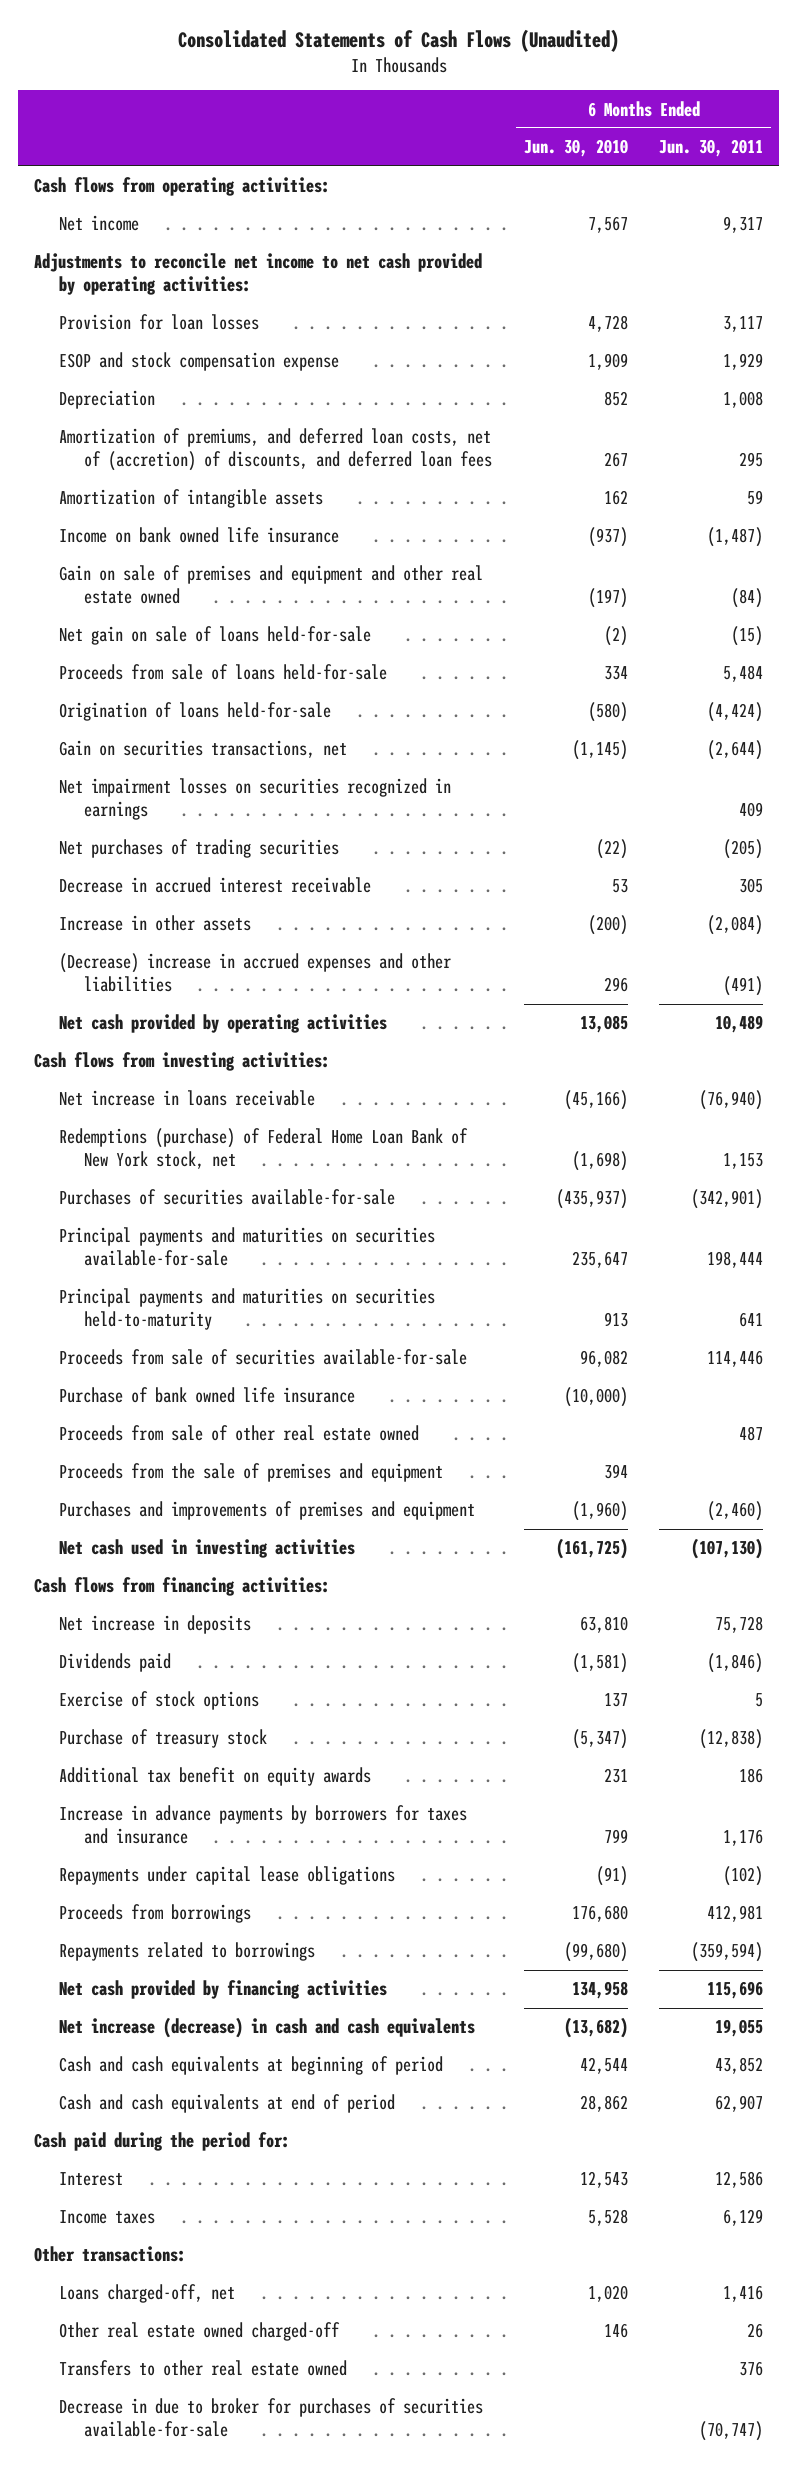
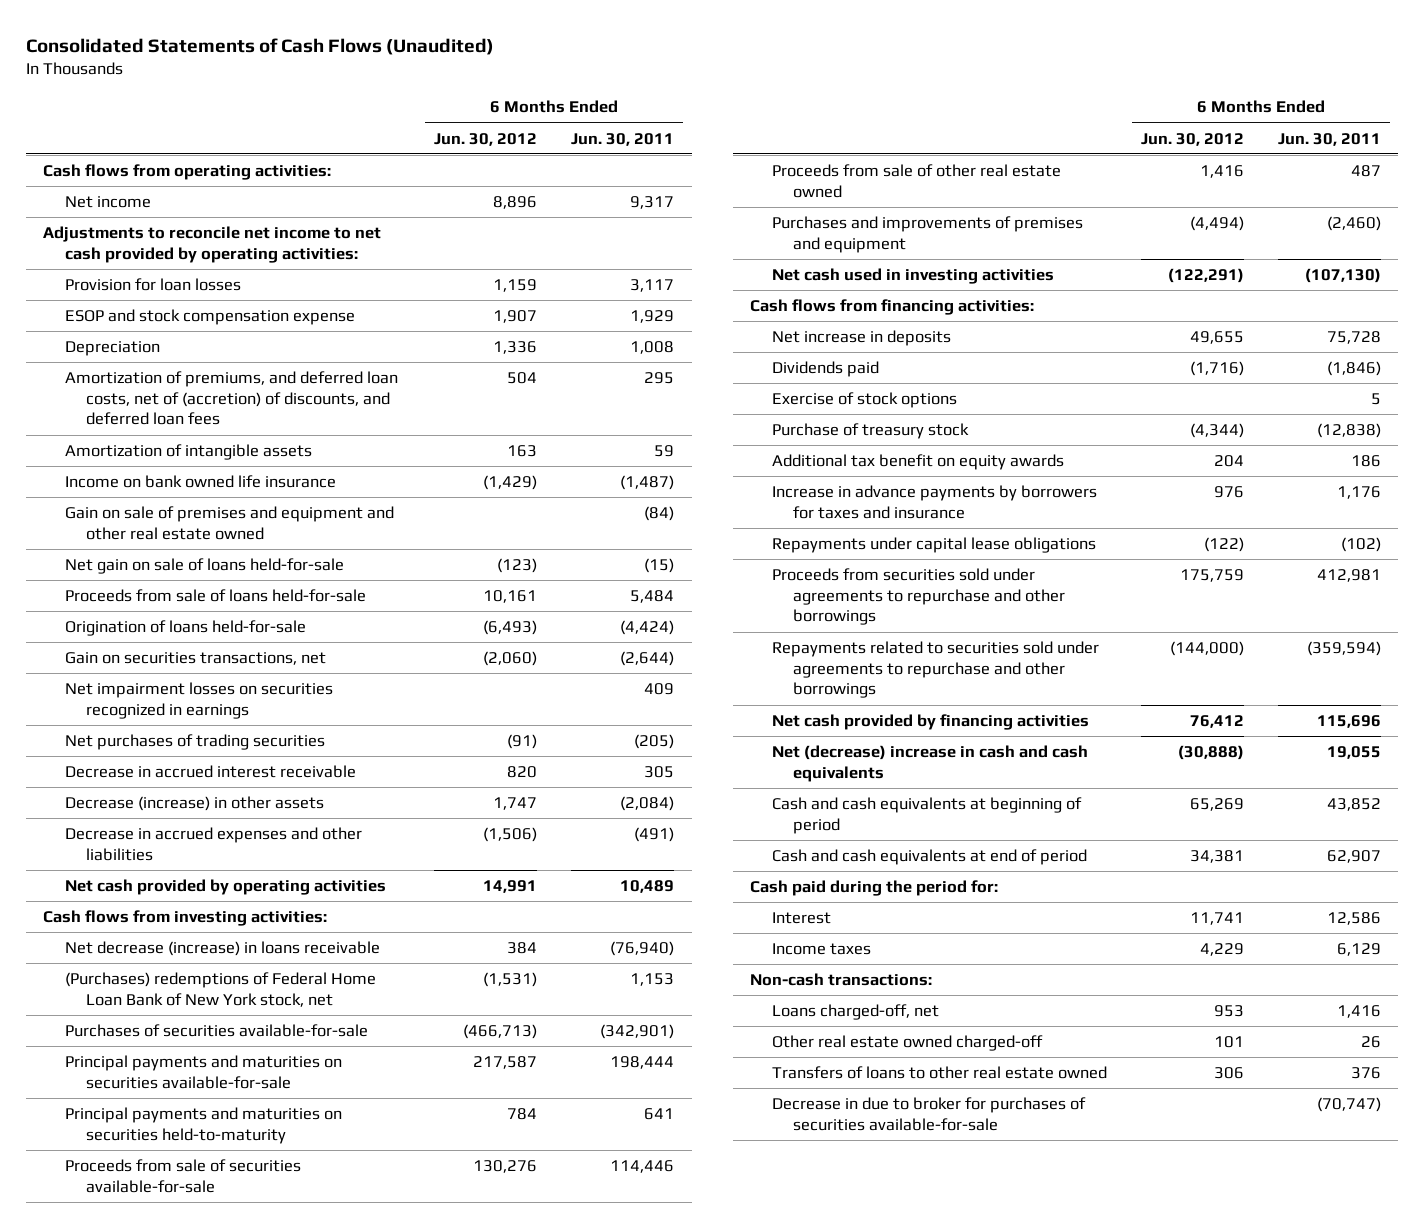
[523,139,628,158] Jun. 30, 2010 -> none
none -> [434,132,538,146] Jun. 30, 2012
[59,915,252,932] Increase in other assets -> [64,796,324,812] Decrease (increase) in other assets
[59,953,452,993] (Decrease) increase in accrued expenses and other liabilities -> [64,827,362,861] Decrease in accrued expenses and other liabilities
[59,1090,316,1107] Net increase in loans receivable -> [64,941,380,957] Net decrease (increase) in loans receivable
[59,1128,469,1170] Redemptions (purchase) of Federal Home Loan Bank of New York stock, net -> [64,972,376,1007] (Purchases) redemptions of Federal Home Loan Bank of New York stock, net
[59,1387,356,1404] Purchase of bank owned life insurance -> none
[59,1463,444,1483] Proceeds from the sale of premises and equipment -> none
[59,1904,252,1924] Proceeds from borrowings -> [771,568,1065,626] Proceeds from securities sold under agreements to repurchase and other borrowings
[59,1942,316,1962] Repayments related to borrowings -> [771,641,1099,699] Repayments related to securities sold under agreements to repurchase and other borrowings
[59,2017,476,2039] Net increase (decrease) in cash and cash equivalents -> [771,745,1088,782] Net (decrease) increase in cash and cash equivalents
[34,2246,187,2263] Other transactions: -> [750,973,933,987] Non-cash transactions:
[59,2360,348,2377] Transfers to other real estate owned -> [771,1066,1107,1080] Transfers of loans to other real estate owned

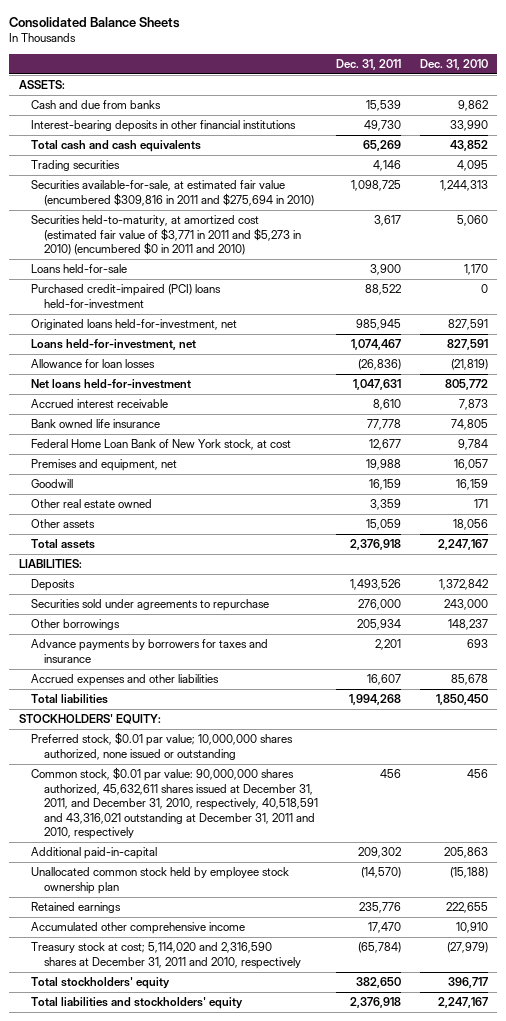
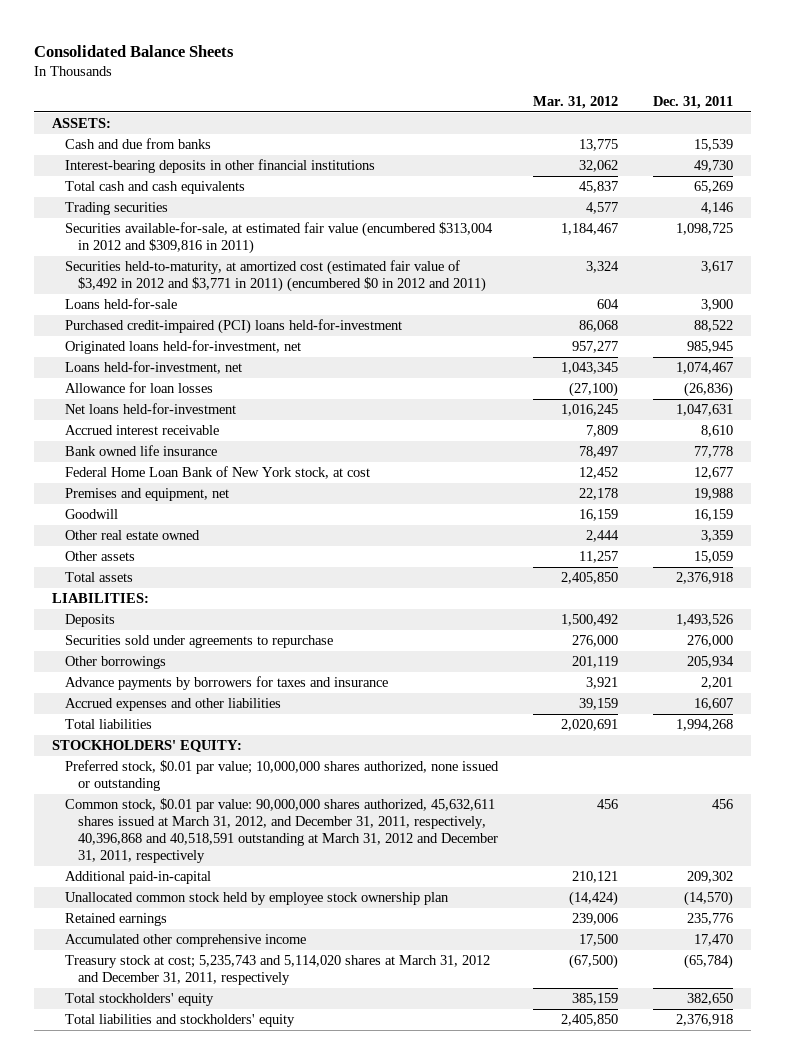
[419,58,488,70] Dec. 31, 2010 -> none
none -> [532,95,618,109] Mar. 31, 2012
[31,180,315,206] Securities available-for-sale, at estimated fair value (encumbered $309,816 in 2011 and $275,694 in 2010) -> [64,222,493,255] Securities available-for-sale, at estimated fair value (encumbered $313,004 in 2012 and $309,816 in 2011)
[31,215,302,256] Securities held-to-maturity, at amortized cost (estimated fair value of $3,771 in 2011 and $5,273 in 2010) (encumbered $0 in 2011 and 2010) -> [64,260,486,293] Securities held-to-maturity, at amortized cost (estimated fair value of $3,492 in 2012 and $3,771 in 2011) (encumbered $0 in 2012 and 2011)
[31,767,319,840] Common stock, $0.01 par value: 90,000,000 shares authorized, 45,632,611 shares issued at December 31, 2011, and December 31, 2010, respectively, 40,518,591 and 43,316,021 outstanding at December 31, 2011 and 2010, respectively -> [64,798,498,864] Common stock, $0.01 par value: 90,000,000 shares authorized, 45,632,611 shares issued at March 31, 2012, and December 31, 2011, respectively, 40,396,868 and 40,518,591 outstanding at March 31, 2012 and December 31, 2011, respectively
[31,942,302,969] Treasury stock at cost; 5,114,020 and 2,316,590 shares at December 31, 2011 and 2010, respectively -> [64,955,490,986] Treasury stock at cost; 5,235,743 and 5,114,020 shares at March 31, 2012 and December 31, 2011, respectively

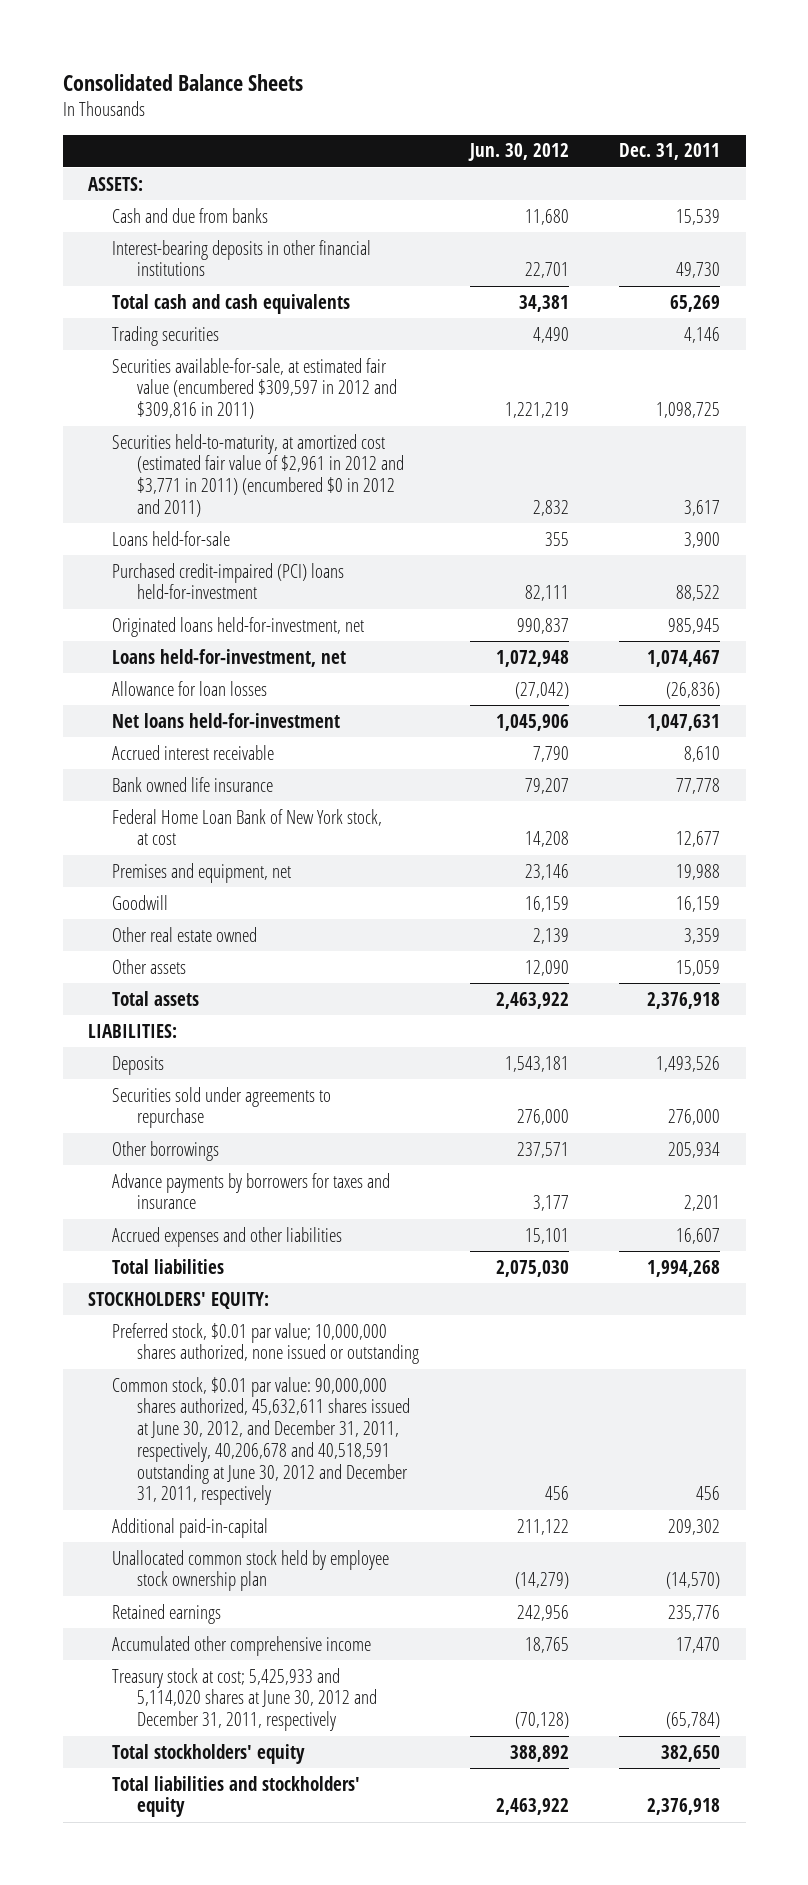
[532,95,618,109] Mar. 31, 2012 -> none
none -> [467,143,569,162] Jun. 30, 2012
[64,222,493,255] Securities available-for-sale, at estimated fair value (encumbered $313,004 in 2012 and $309,816 in 2011) -> [112,357,397,420] Securities available-for-sale, at estimated fair value (encumbered $309,597 in 2012 and $309,816 in 2011)
[64,260,486,293] Securities held-to-maturity, at amortized cost (estimated fair value of $3,492 in 2012 and $3,771 in 2011) (encumbered $0 in 2012 and 2011) -> [112,433,404,517] Securities held-to-maturity, at amortized cost (estimated fair value of $2,961 in 2012 and $3,771 in 2011) (encumbered $0 in 2012 and 2011)
[64,798,498,864] Common stock, $0.01 par value: 90,000,000 shares authorized, 45,632,611 shares issued at March 31, 2012, and December 31, 2011, respectively, 40,396,868 and 40,518,591 outstanding at March 31, 2012 and December 31, 2011, respectively -> [112,1376,410,1506] Common stock, $0.01 par value: 90,000,000 shares authorized, 45,632,611 shares issued at June 30, 2012, and December 31, 2011, respectively, 40,206,678 and 40,518,591 outstanding at June 30, 2012 and December 31, 2011, respectively
[64,955,490,986] Treasury stock at cost; 5,235,743 and 5,114,020 shares at March 31, 2012 and December 31, 2011, respectively -> [112,1667,377,1732] Treasury stock at cost; 5,425,933 and 5,114,020 shares at June 30, 2012 and December 31, 2011, respectively

